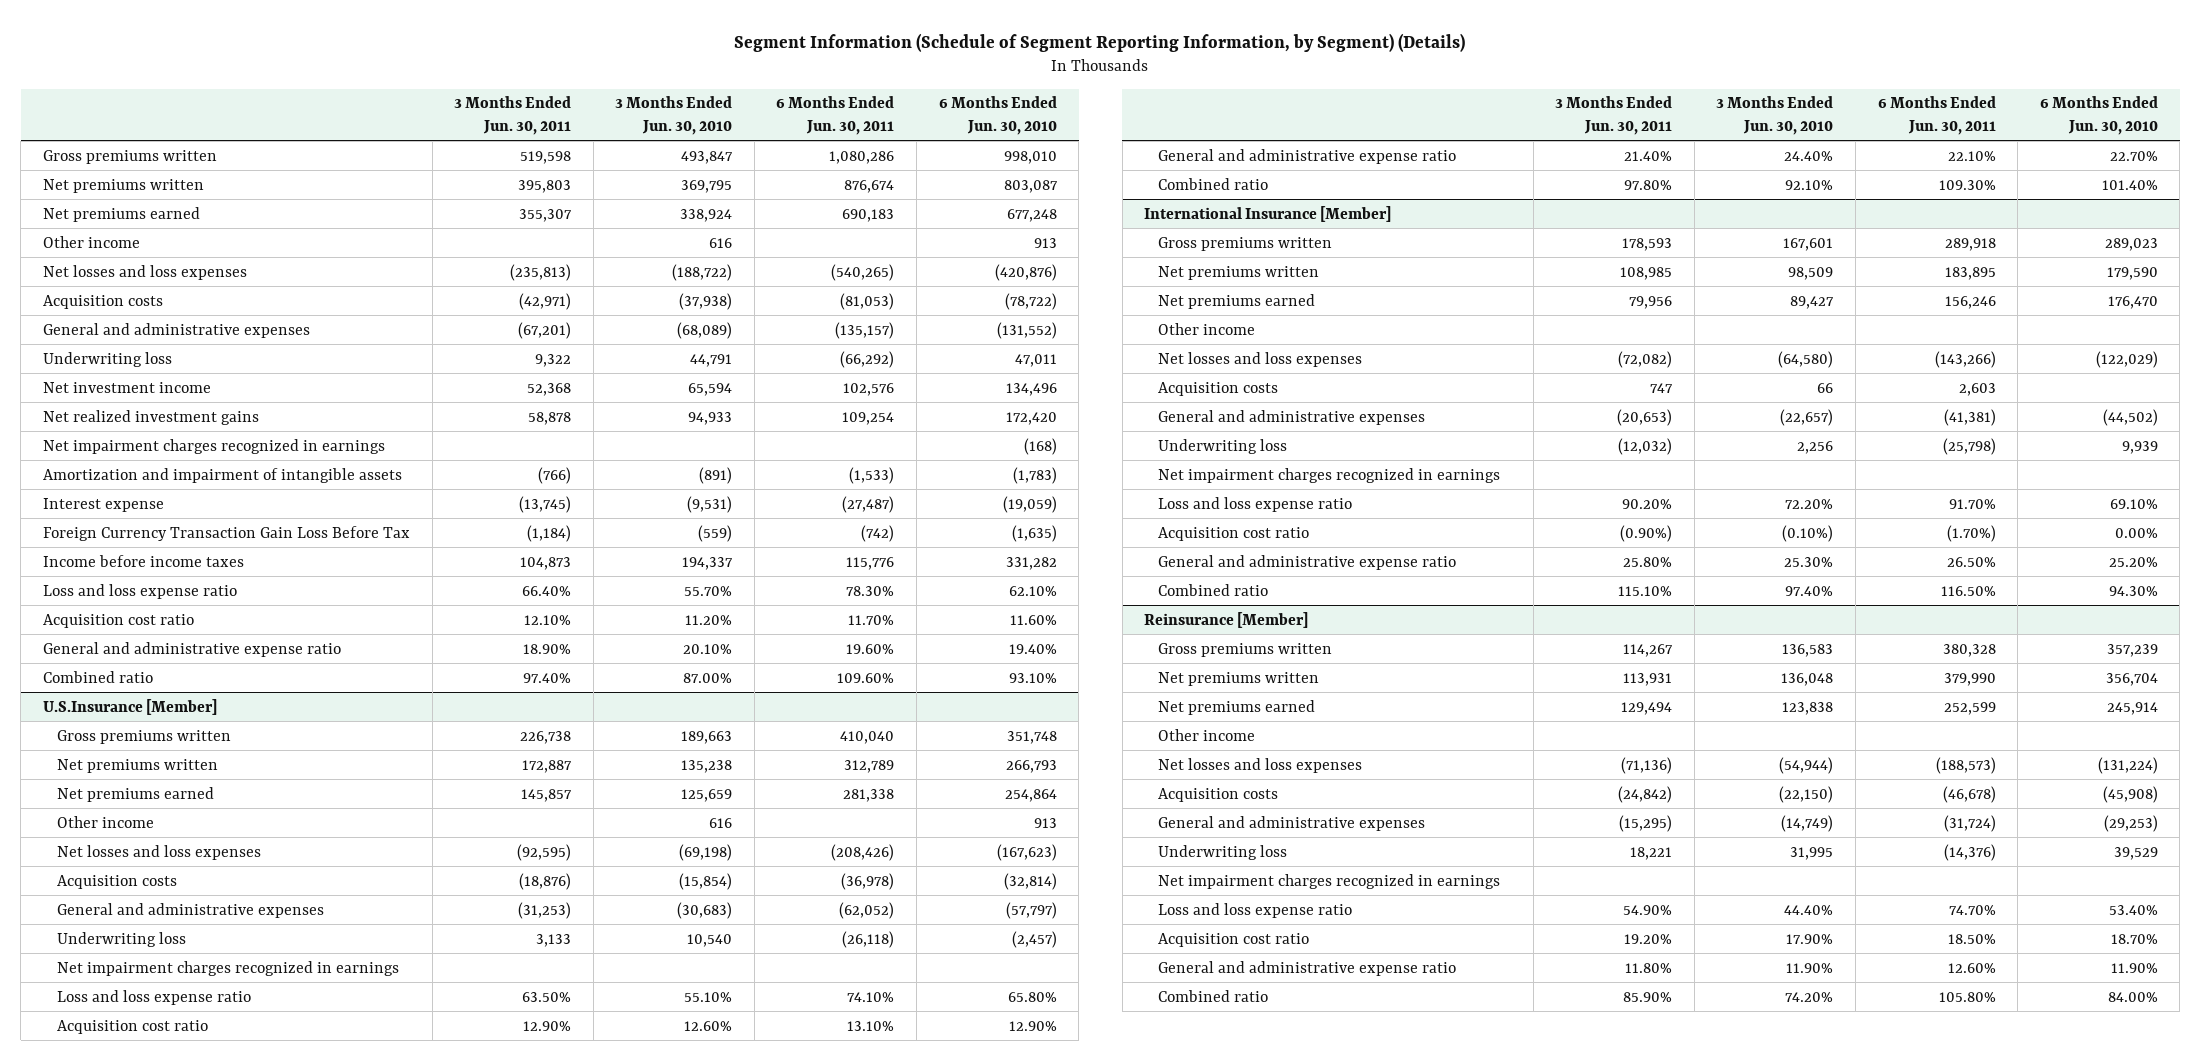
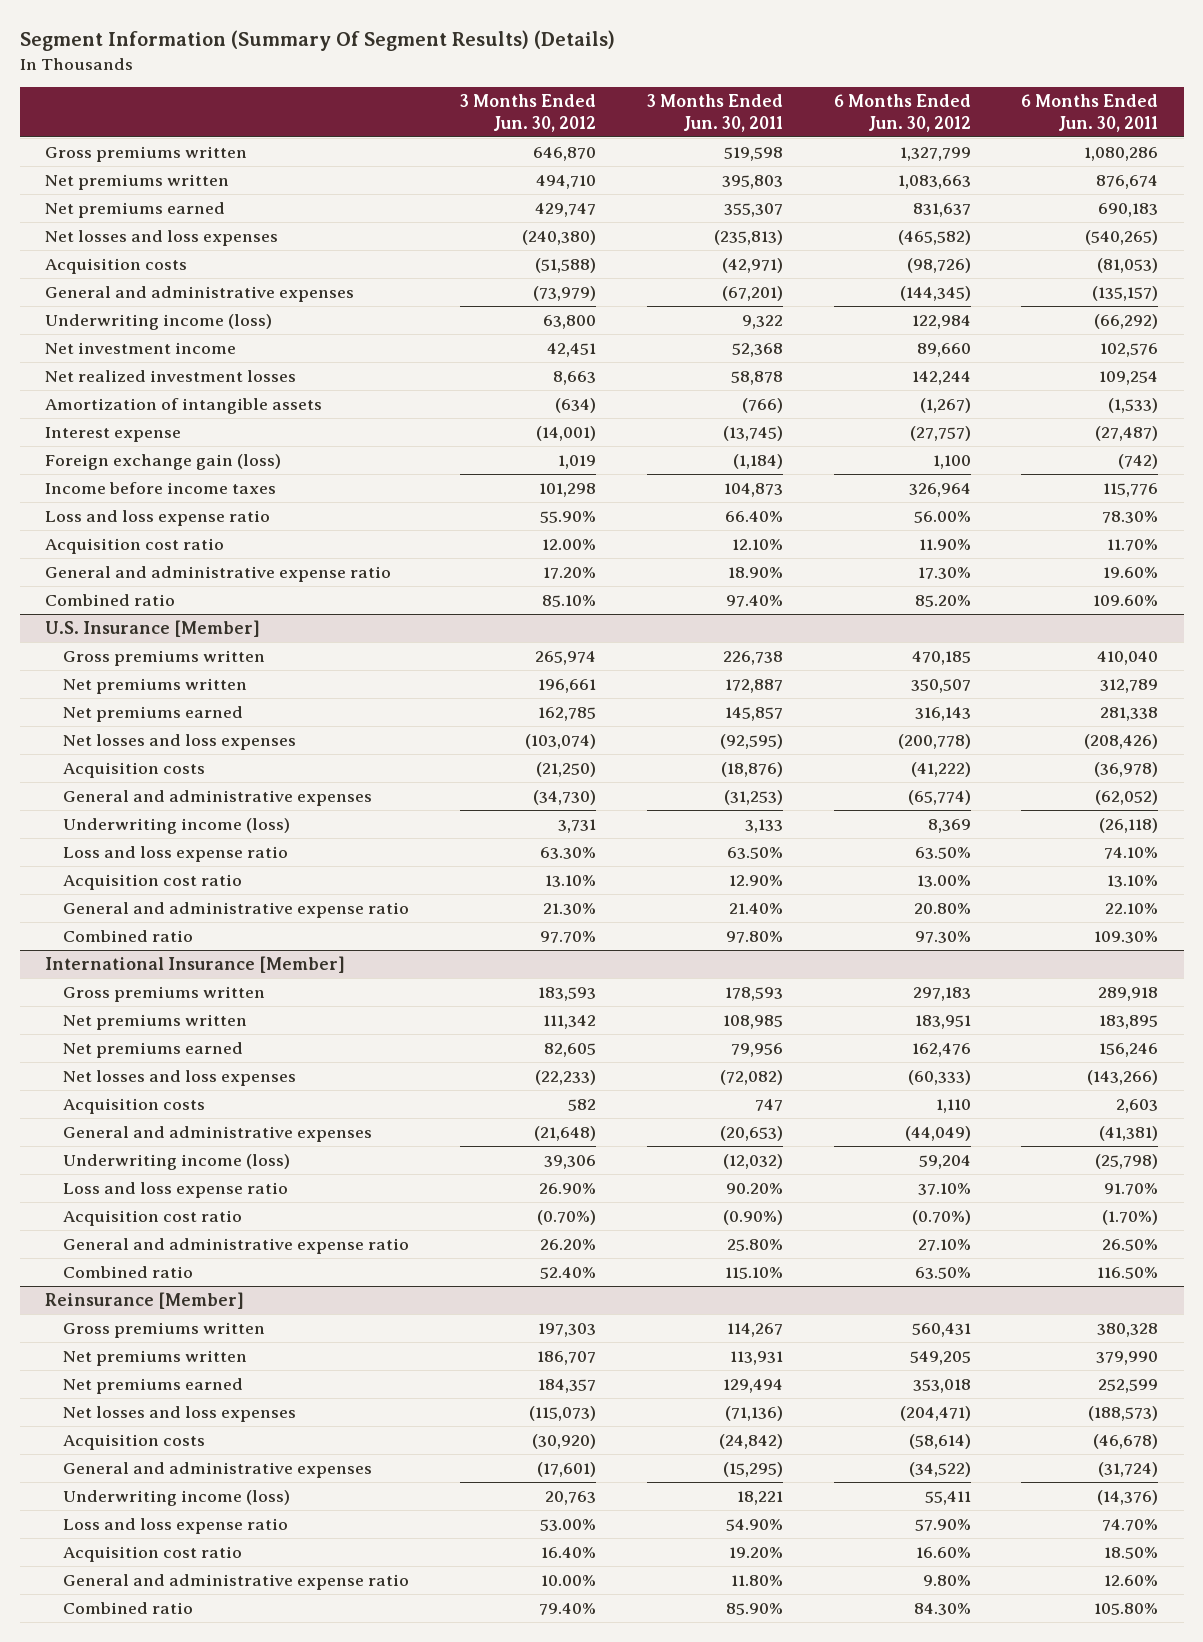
[734,32,1466,52] Segment Information (Schedule of Segment Reporting Information, by Segment) (Details) -> [19,30,615,52] Segment Information (Summary Of Segment Results) (Details)
[615,96,733,135] 3 Months Ended Jun. 30, 2010 -> none
[938,96,1057,135] 6 Months Ended Jun. 30, 2010 -> none
none -> [460,94,597,132] 3 Months Ended Jun. 30, 2012
none -> [833,94,971,132] 6 Months Ended Jun. 30, 2012
[43,235,141,248] Other income -> none
[43,351,173,367] Underwriting loss -> [44,314,272,331] Underwriting income (loss)
[43,438,386,454] Net impairment charges recognized in earnings -> none
[43,409,260,425] Net realized investment gains -> [44,370,296,383] Net realized investment losses
[43,467,403,483] Amortization and impairment of intangible assets -> [44,398,322,415] Amortization of intangible assets
[43,525,411,541] Foreign Currency Transaction Gain Loss Before Tax -> [44,454,281,471] Foreign exchange gain (loss)
[43,698,218,715] U.S.Insurance [Member] -> [44,620,260,638] U.S. Insurance [Member]
[57,815,155,828] Other income -> none
[57,960,400,976] Net impairment charges recognized in earnings -> none
[57,931,187,947] Underwriting loss -> [63,818,291,835] Underwriting income (loss)
[1158,322,1256,335] Other income -> none
[1158,467,1501,483] Net impairment charges recognized in earnings -> none
[1158,438,1288,454] Underwriting loss -> [63,1154,291,1171] Underwriting income (loss)
[1158,728,1256,741] Other income -> none
[1158,873,1501,889] Net impairment charges recognized in earnings -> none
[1158,844,1288,860] Underwriting loss -> [63,1490,291,1507] Underwriting income (loss)

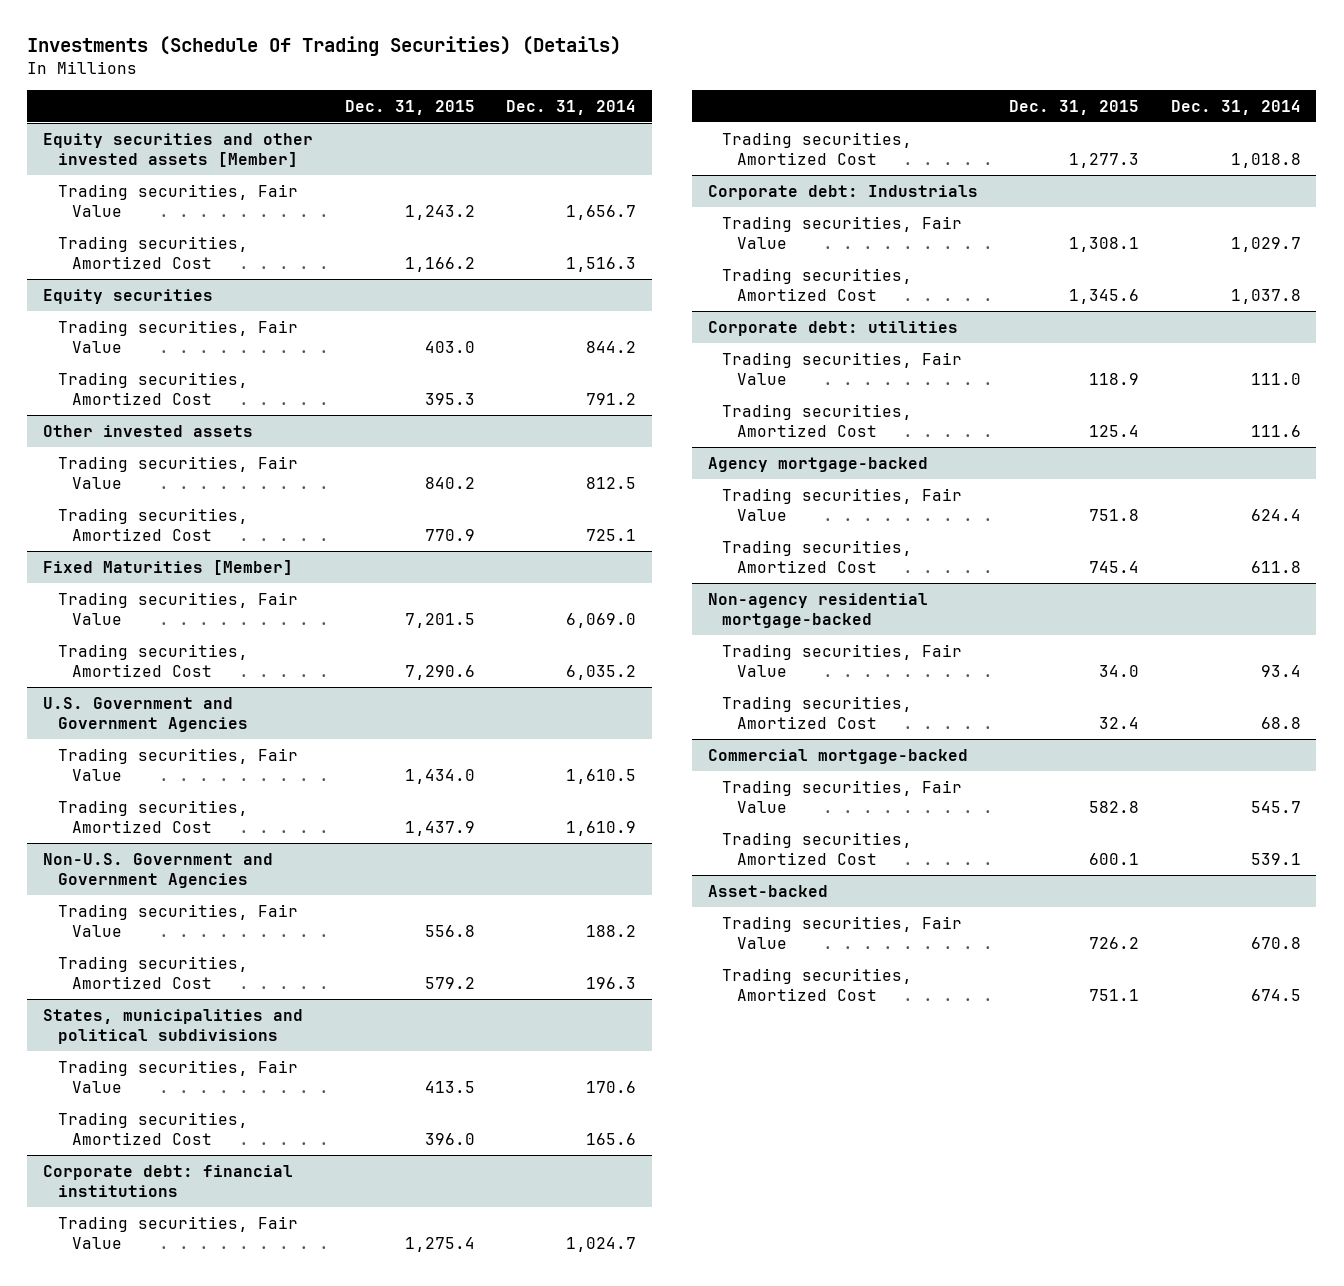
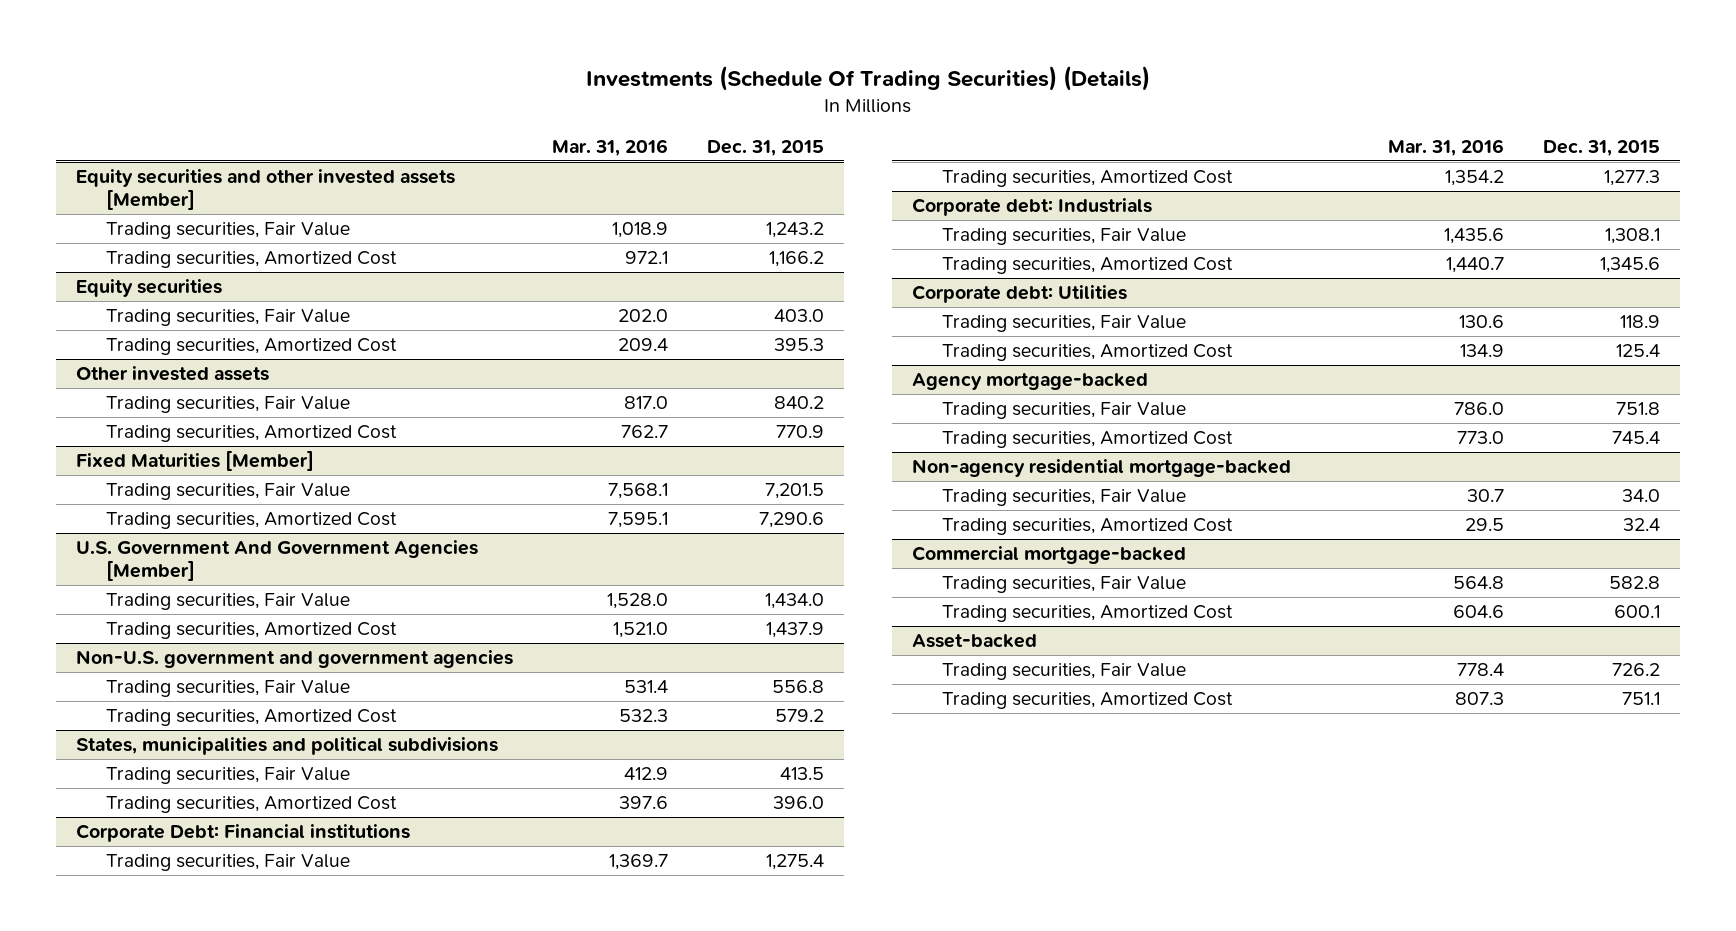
[506,99,637,115] Dec. 31, 2014 -> none
none -> [551,138,668,156] Mar. 31, 2016
[43,696,248,733] U.S. Government and Government Agencies -> [75,540,478,581] U.S. Government And Government Agencies [Member]
[43,852,274,889] Non-U.S. Government and Government Agencies -> [75,650,513,669] Non-U.S. government and government agencies
[43,1164,294,1198] Corporate debt: financial institutions -> [75,824,410,843] Corporate Debt: Financial institutions
[707,320,958,336] Corporate debt: utilities -> [911,285,1127,304] Corporate debt: Utilities

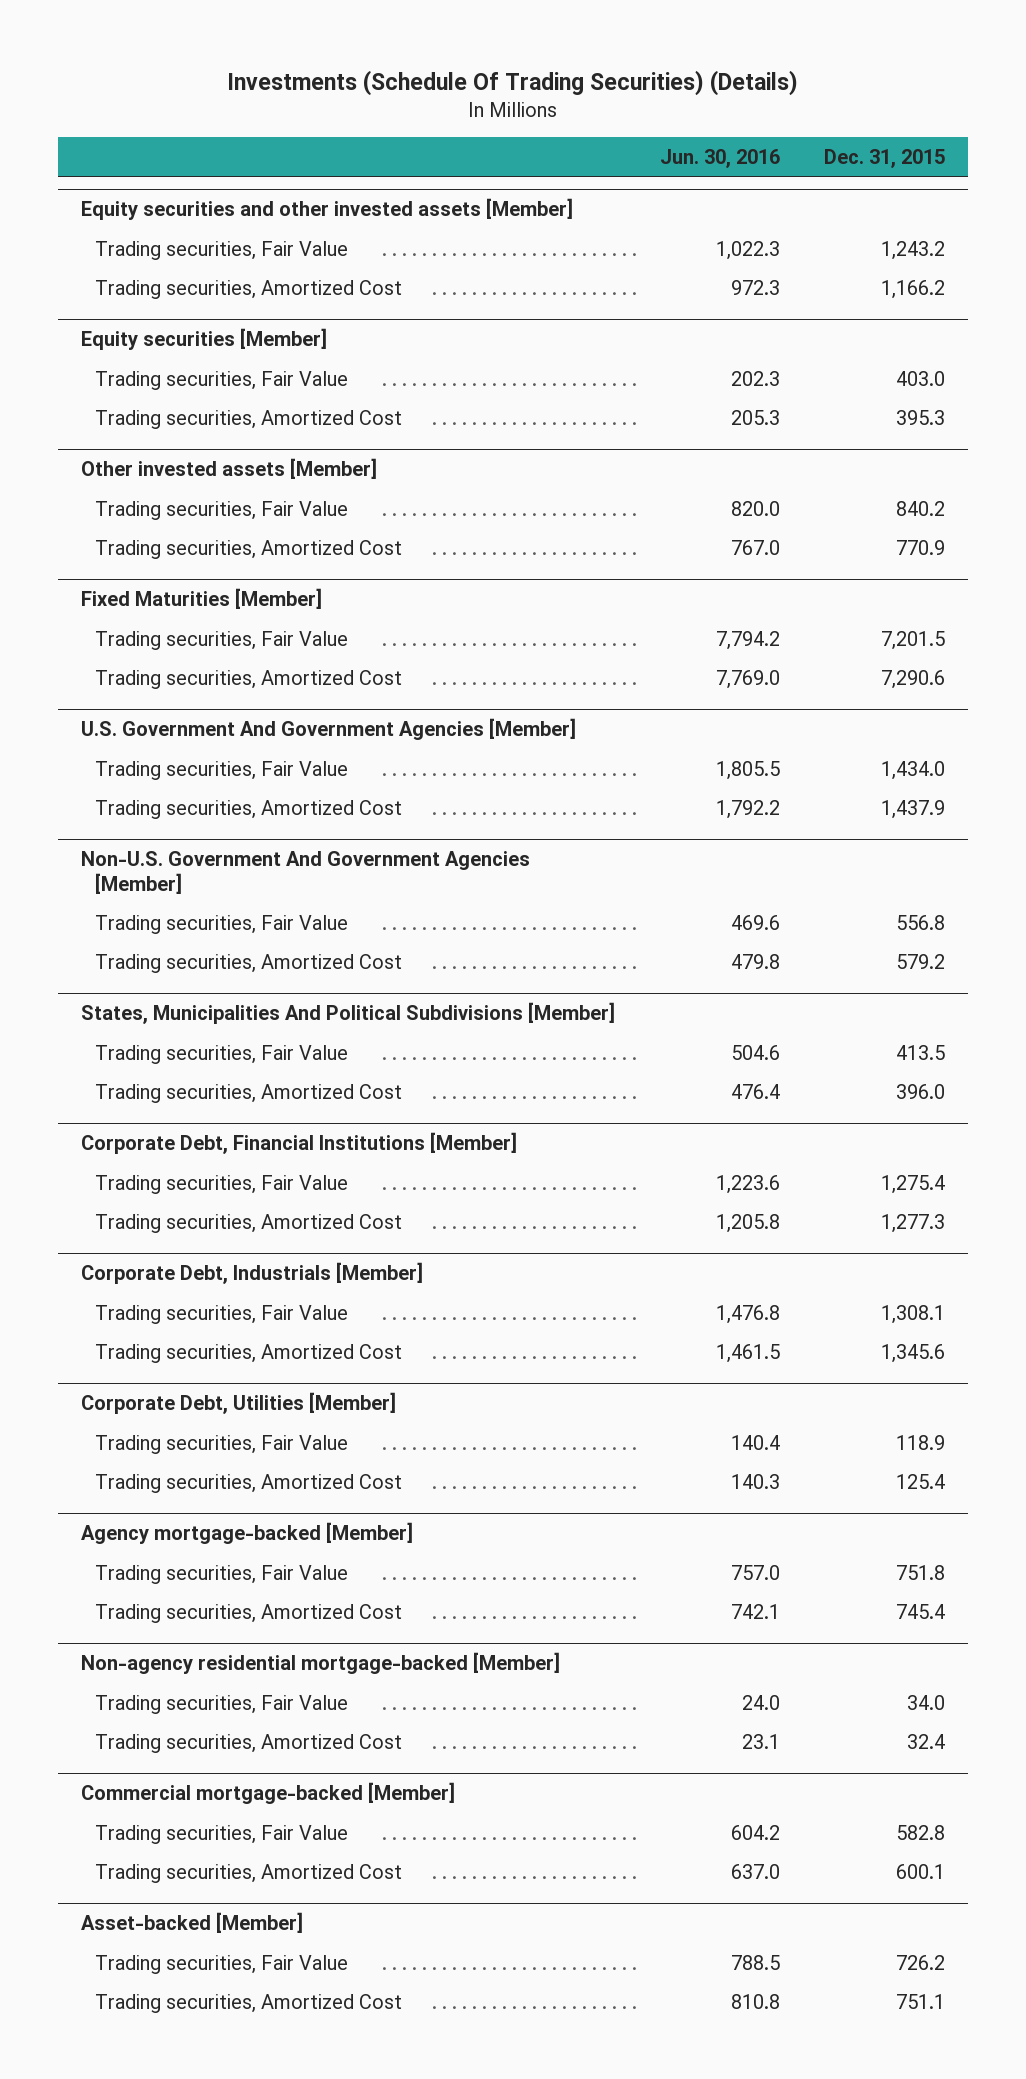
[551,138,668,156] Mar. 31, 2016 -> none
none -> [659,148,780,168] Jun. 30, 2016
[75,279,222,298] Equity securities -> [80,328,327,351] Equity securities [Member]
[75,366,269,382] Other invested assets -> [80,458,377,480] Other invested assets [Member]
[75,650,513,669] Non-U.S. government and government agencies -> [80,851,530,894] Non-U.S. Government And Government Agencies [Member]
[75,737,498,756] States, municipalities and political subdivisions -> [80,1002,615,1025] States, Municipalities And Political Subdivisions [Member]
[75,824,410,843] Corporate Debt: Financial institutions -> [80,1132,517,1155] Corporate Debt, Financial Institutions [Member]
[911,198,1152,217] Corporate debt: Industrials -> [80,1262,423,1285] Corporate Debt, Industrials [Member]
[911,285,1127,304] Corporate debt: Utilities -> [80,1392,396,1415] Corporate Debt, Utilities [Member]
[911,373,1148,391] Agency mortgage-backed -> [80,1522,413,1545] Agency mortgage-backed [Member]
[911,459,1291,478] Non-agency residential mortgage-backed -> [80,1652,560,1675] Non-agency residential mortgage-backed [Member]
[911,546,1186,565] Commercial mortgage-backed -> [80,1782,455,1805] Commercial mortgage-backed [Member]
[911,634,1037,649] Asset-backed -> [80,1912,303,1934] Asset-backed [Member]

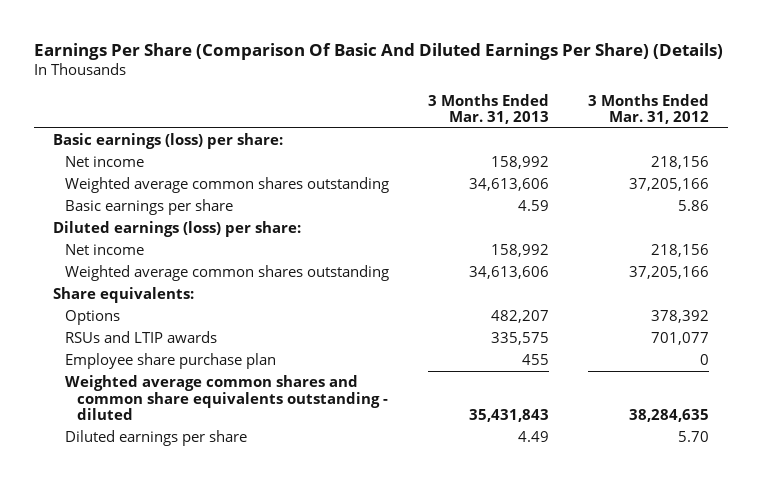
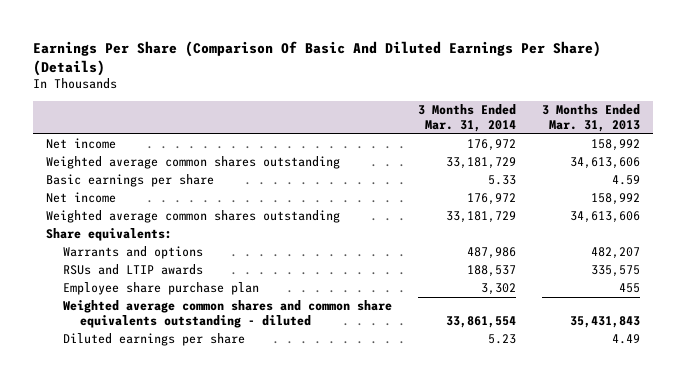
[587,93,709,125] 3 Months Ended Mar. 31, 2012 -> none
none -> [418,104,517,132] 3 Months Ended Mar. 31, 2014
[53,132,284,149] Basic earnings (loss) per share: -> none
[53,220,302,237] Diluted earnings (loss) per share: -> none
[64,309,120,325] Options -> [63,246,204,260] Warrants and options

